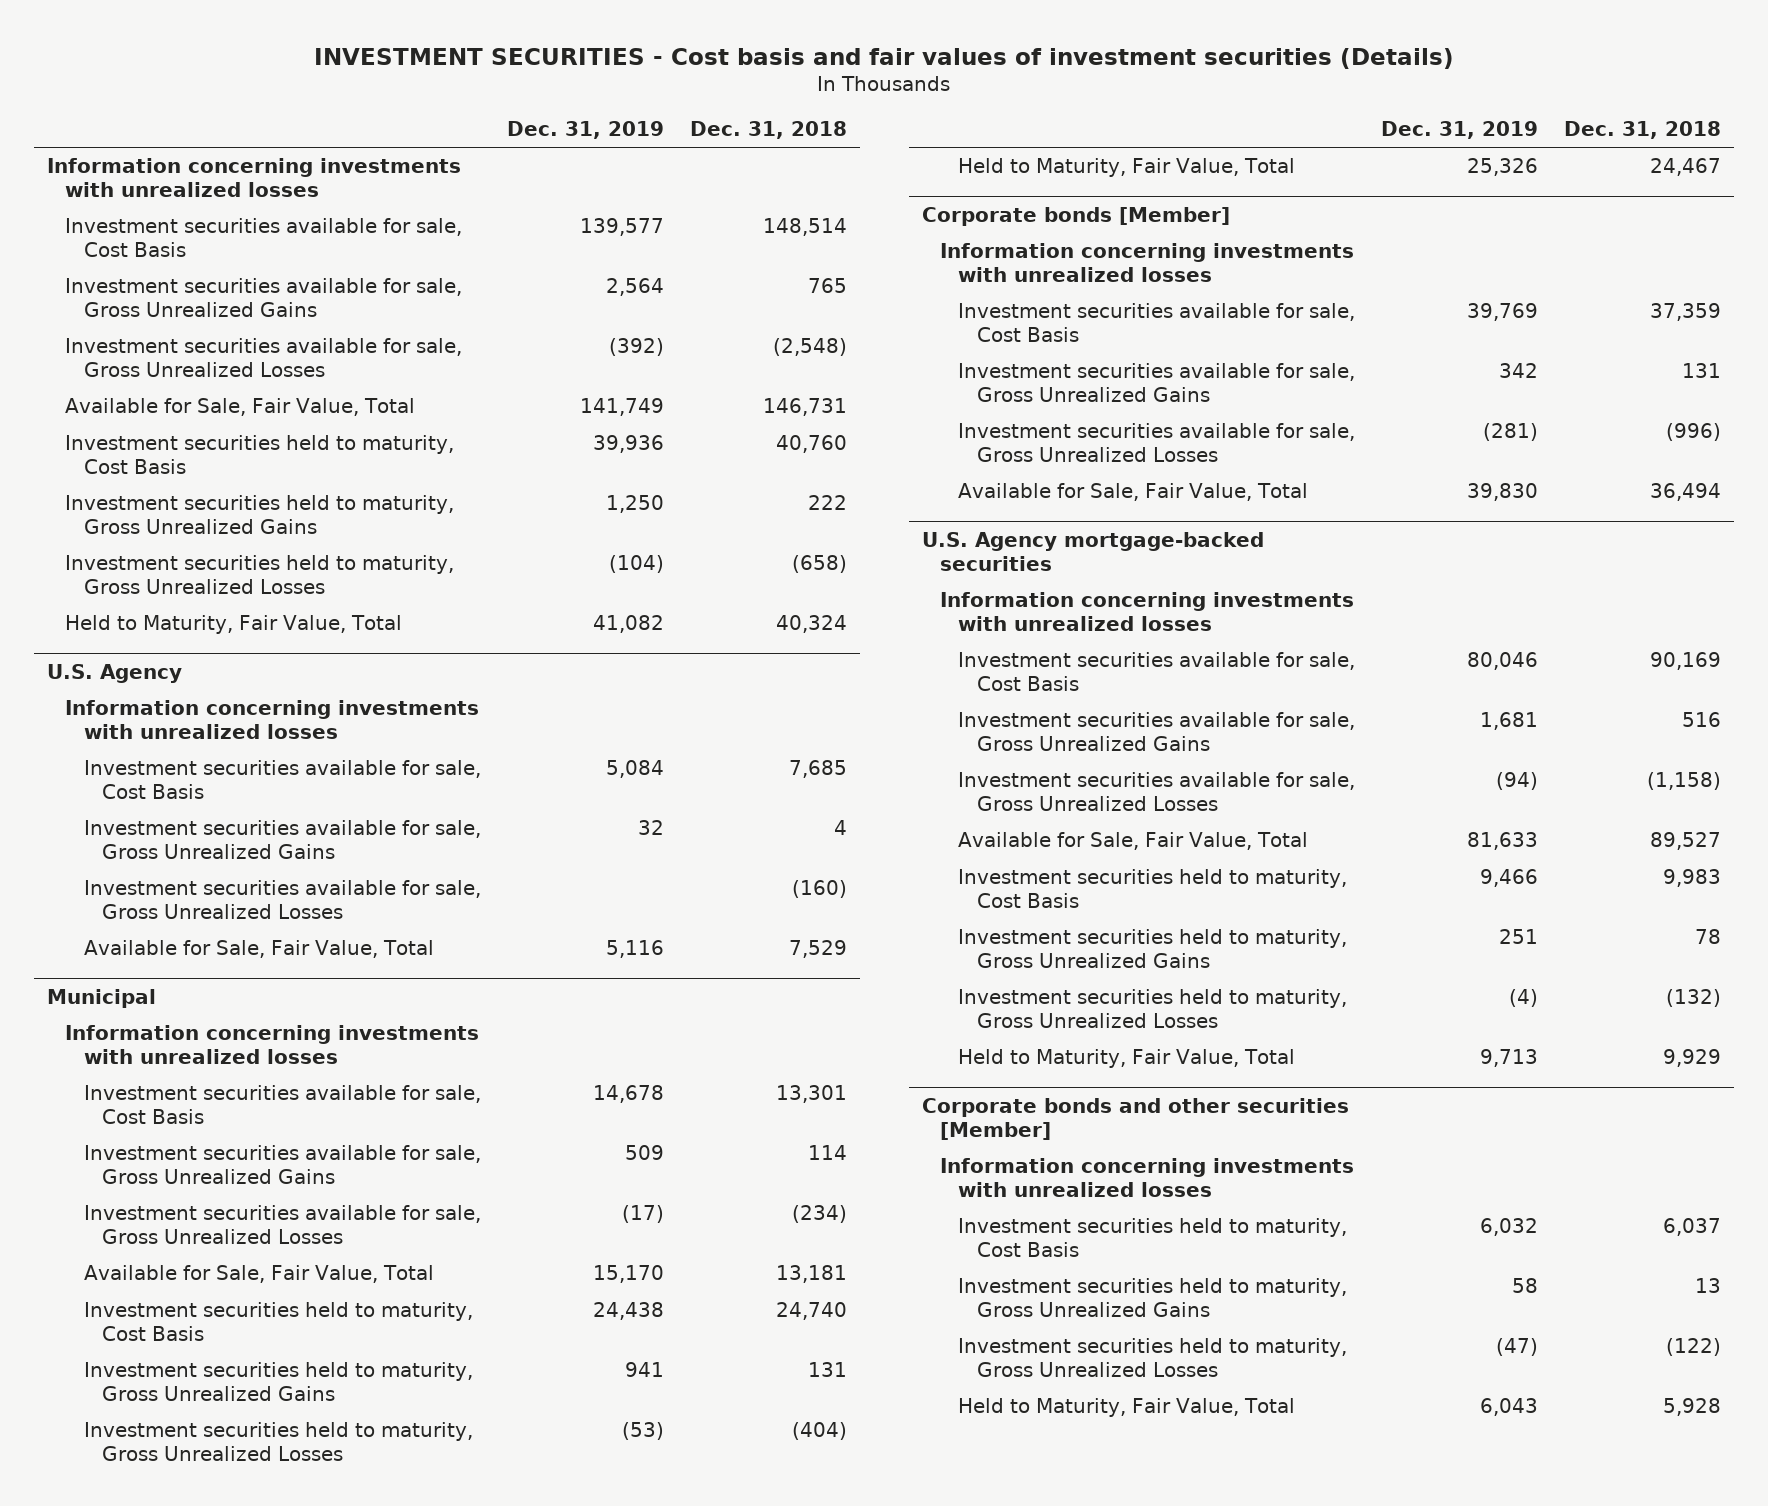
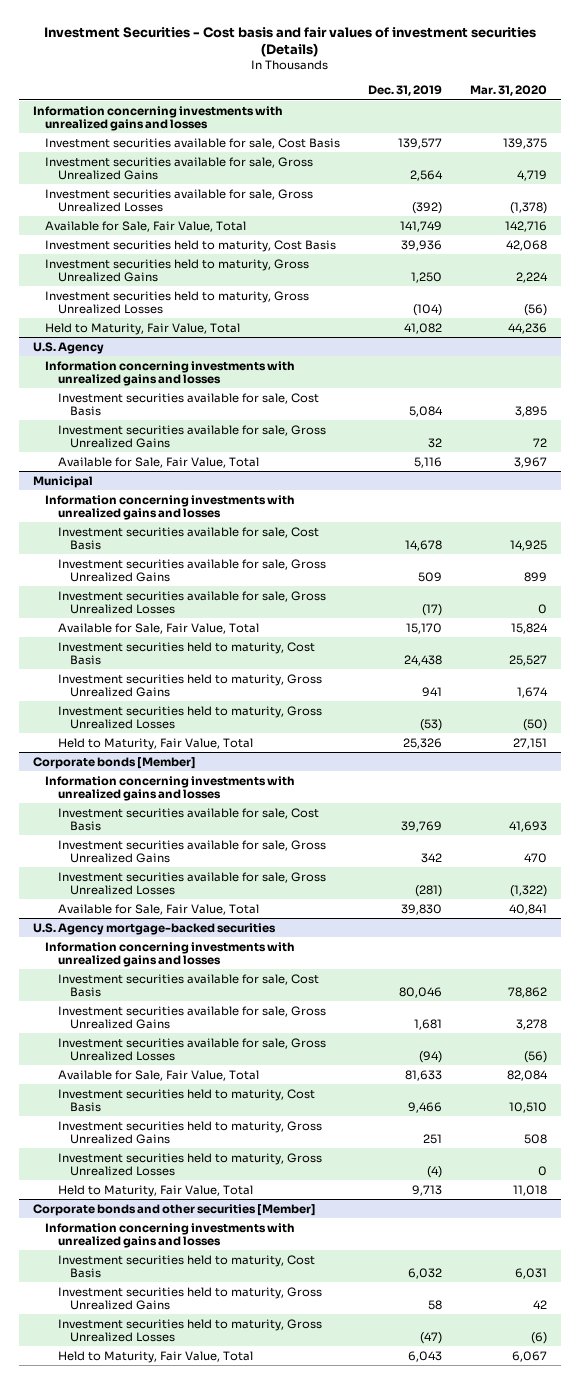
[314,47,1455,69] INVESTMENT SECURITIES - Cost basis and fair values of investment securities (Details) -> [43,26,536,58] Investment Securities - Cost basis and fair values of investment securities (Details)
[689,121,847,140] Dec. 31, 2018 -> none
none -> [469,85,547,97] Mar. 31, 2020
[47,158,462,197] Information concerning investments with unrealized losses -> [32,105,283,131] Information concerning investments with unrealized gains and losses
[65,700,480,739] Information concerning investments with unrealized losses -> [45,360,296,386] Information concerning investments with unrealized gains and losses
[83,880,481,919] Investment securities available for sale, Gross Unrealized Losses -> none
[65,1025,480,1064] Information concerning investments with unrealized losses -> [45,494,296,520] Information concerning investments with unrealized gains and losses
[939,243,1354,282] Information concerning investments with unrealized losses -> [45,775,296,801] Information concerning investments with unrealized gains and losses
[939,592,1354,631] Information concerning investments with unrealized losses -> [45,941,296,967] Information concerning investments with unrealized gains and losses
[939,1158,1354,1197] Information concerning investments with unrealized losses -> [45,1222,296,1248] Information concerning investments with unrealized gains and losses

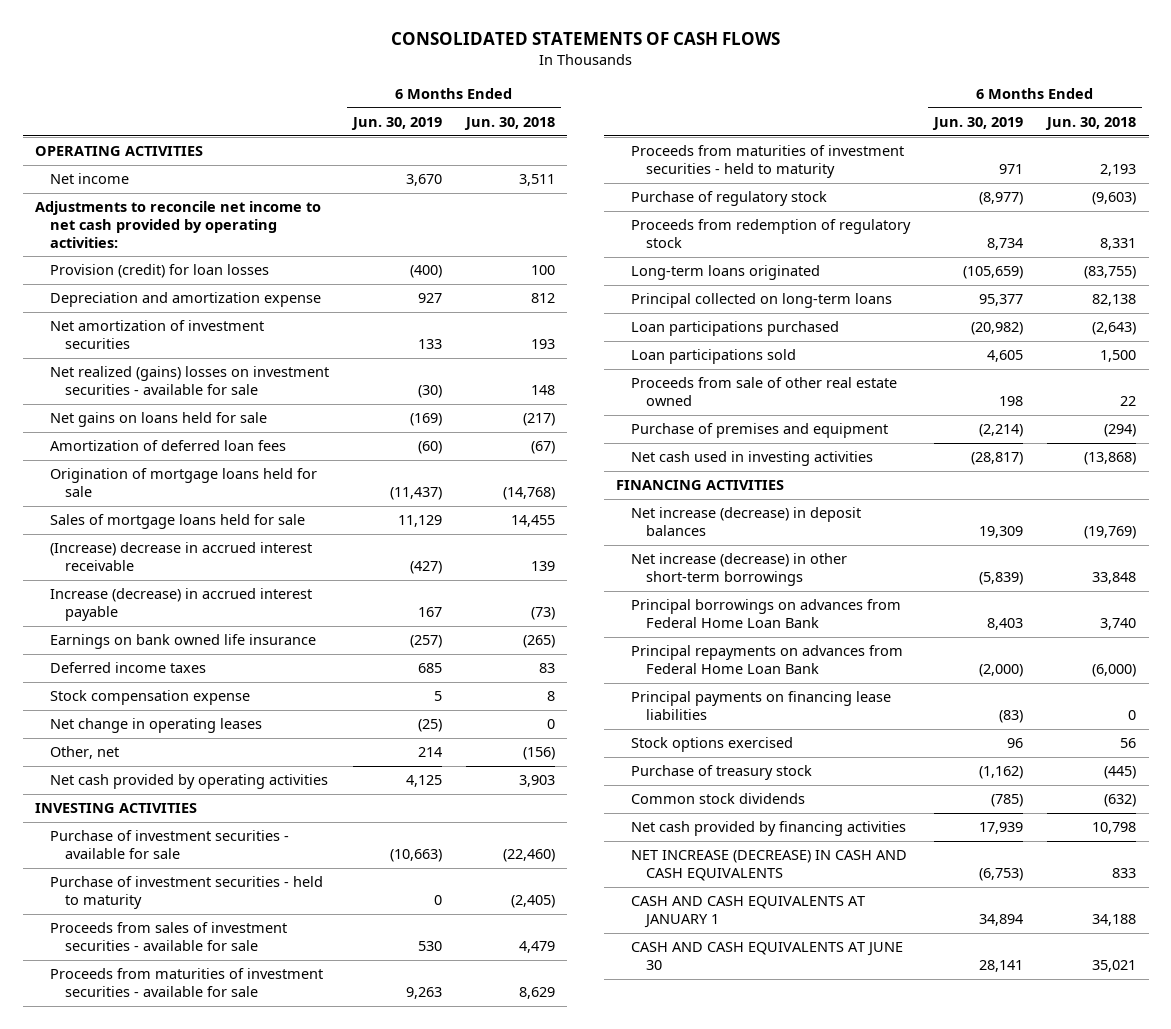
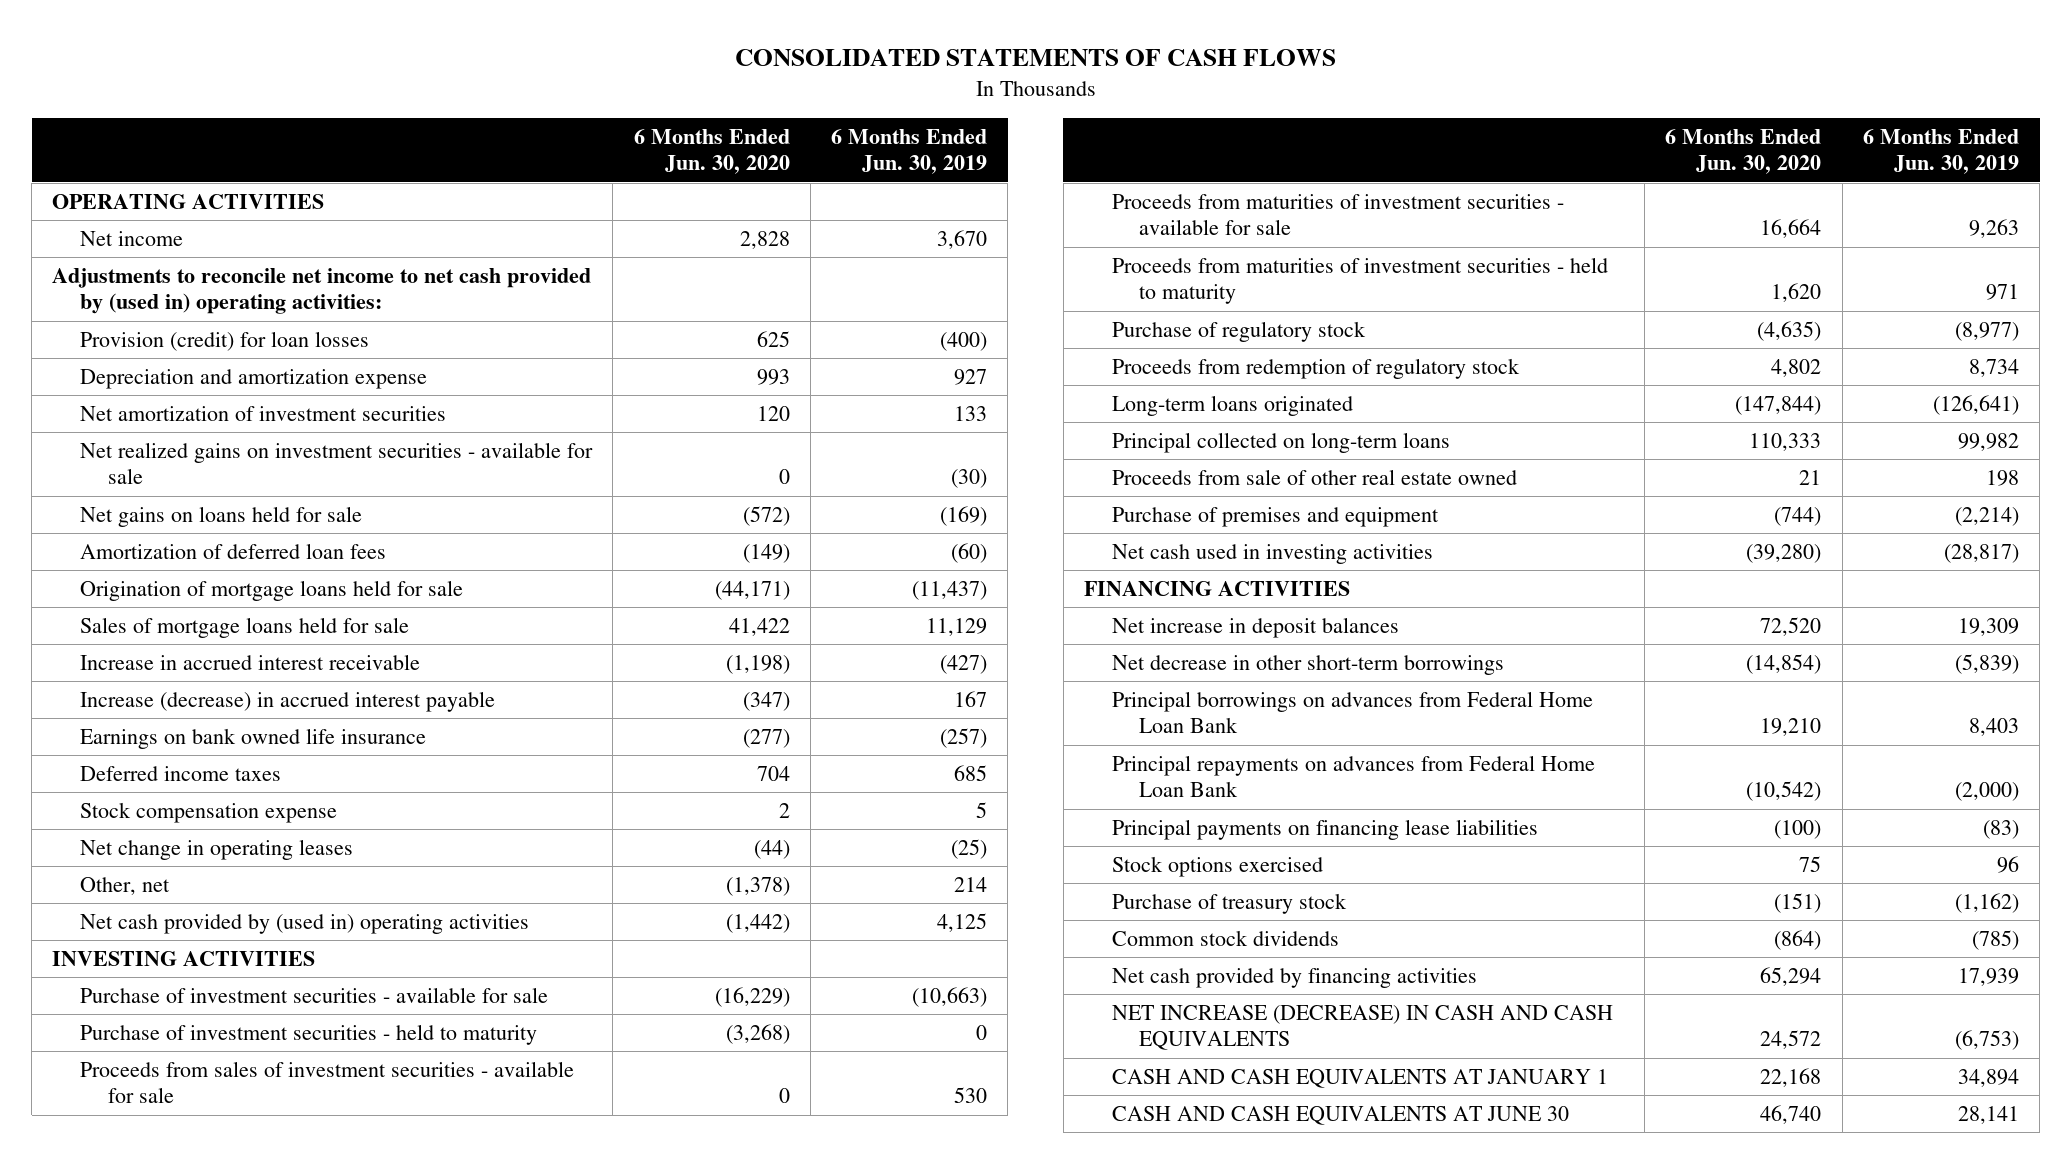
[464,116,556,130] Jun. 30, 2018 -> none
none -> [633,129,790,175] 6 Months Ended Jun. 30, 2020
[34,201,321,248] Adjustments to reconcile net income to net cash provided by operating activities: -> [52,267,592,315] Adjustments to reconcile net income to net cash provided by (used in) operating activities:
[49,366,329,395] Net realized (gains) losses on investment securities - available for sale -> [79,441,593,485] Net realized gains on investment securities - available for sale
[49,542,312,571] (Increase) decrease in accrued interest receivable -> [79,653,420,670] Increase in accrued interest receivable
[49,774,328,790] Net cash provided by operating activities -> [79,913,529,934] Net cash provided by (used in) operating activities
[630,321,839,337] Loan participations purchased -> none
[630,349,796,365] Loan participations sold -> none
[963,266,1024,280] (105,659) -> [1933,394,2020,415] (126,641)
[979,294,1024,307] 95,377 -> [1958,432,2020,451] 99,982
[630,507,861,536] Net increase (decrease) in deposit balances -> [1111,616,1399,638] Net increase in deposit balances
[630,553,847,586] Net increase (decrease) in other short-term borrowings -> [1111,654,1504,675] Net decrease in other short-term borrowings

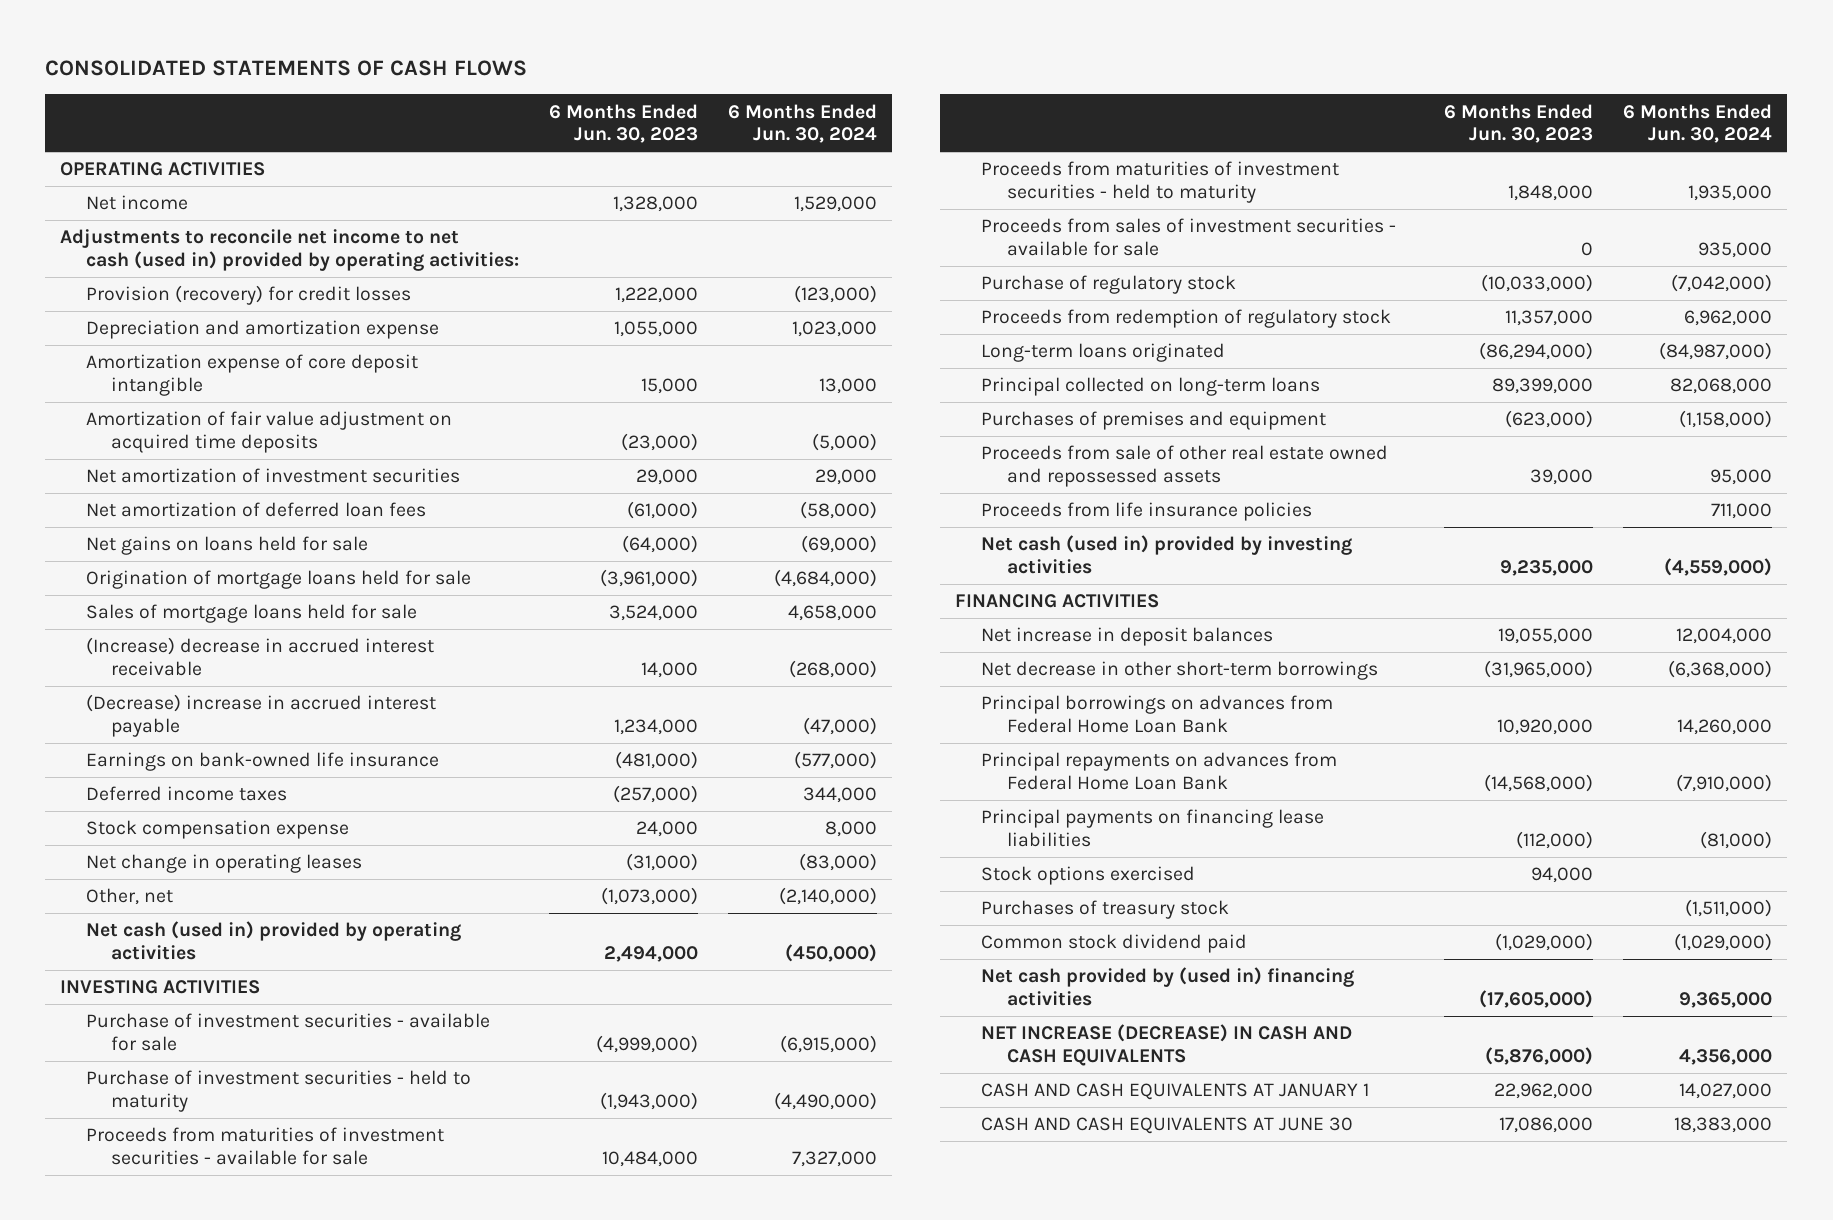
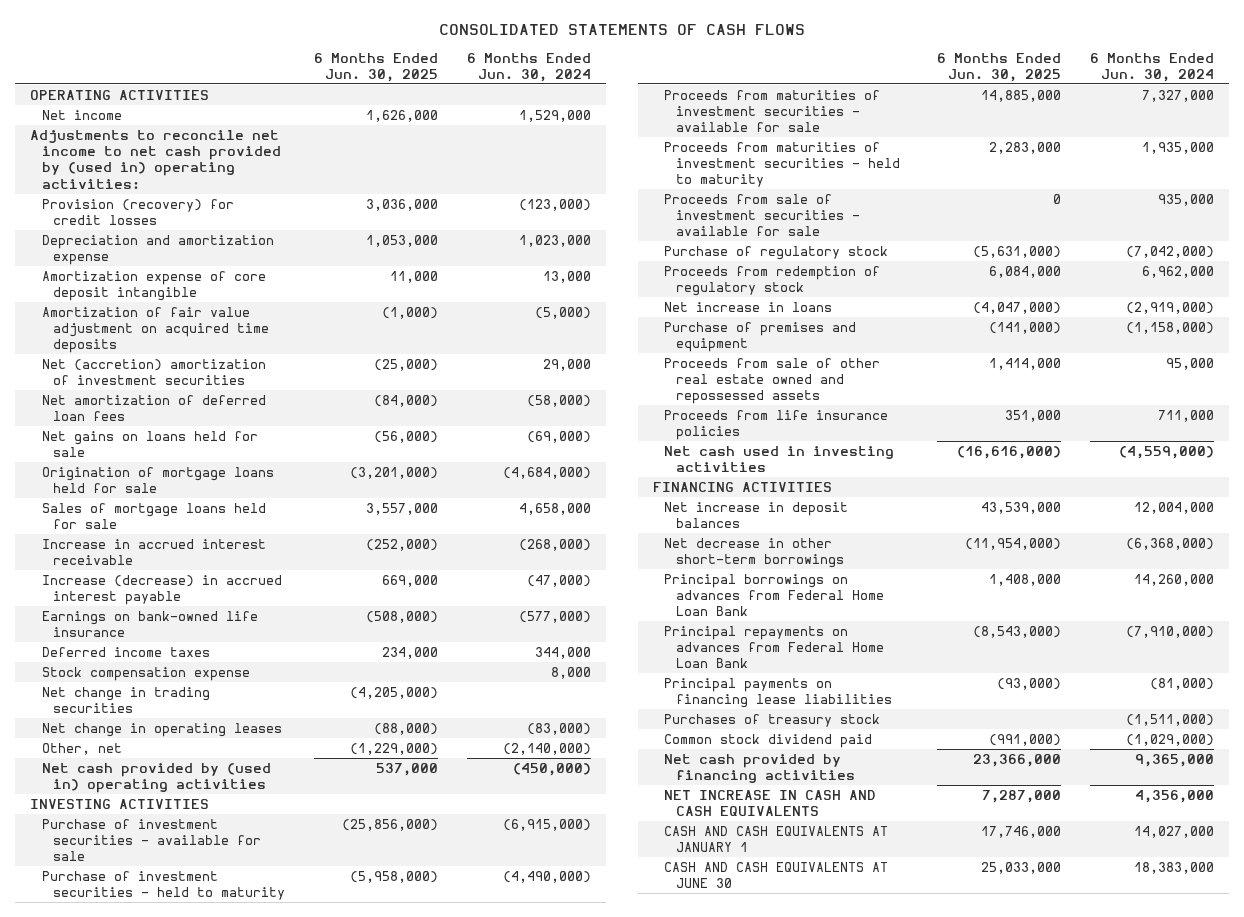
[548,103,698,143] 6 Months Ended Jun. 30, 2023 -> none
none -> [314,52,439,83] 6 Months Ended Jun. 30, 2025
[60,229,519,271] Adjustments to reconcile net income to net cash (used in) provided by operating activities: -> [29,129,281,189] Adjustments to reconcile net income to net cash provided by (used in) operating activities:
[85,468,460,484] Net amortization of investment securities -> [41,358,266,386] Net (accretion) amortization of investment securities
[85,637,434,676] (Increase) decrease in accrued interest receivable -> [41,538,266,566] Increase in accrued interest receivable
[85,694,436,737] (Decrease) increase in accrued interest payable -> [41,574,282,606] Increase (decrease) in accrued interest payable
none -> [41,686,210,714] Net change in trading securities
[85,921,461,960] Net cash (used in) provided by operating activities -> [41,762,271,794] Net cash provided by (used in) operating activities
[981,218,1397,256] Proceeds from sales of investment securities - available for sale -> [664,193,860,237] Proceeds from sale of investment securities - available for sale
[981,343,1226,363] Long-term loans originated -> none
[981,377,1321,397] Principal collected on long-term loans -> none
none -> [664,301,833,312] Net increase in loans
[981,411,1327,431] Purchases of premises and equipment -> [664,321,857,353] Purchase of premises and equipment
[981,535,1353,574] Net cash (used in) provided by investing activities -> [664,445,895,473] Net cash used in investing activities
[981,866,1196,886] Stock options exercised -> none
[981,967,1355,1006] Net cash provided by (used in) financing activities -> [664,753,855,784] Net cash provided by financing activities
[981,1024,1353,1066] NET INCREASE (DECREASE) IN CASH AND CASH EQUIVALENTS -> [664,789,877,817] NET INCREASE IN CASH AND CASH EQUIVALENTS

